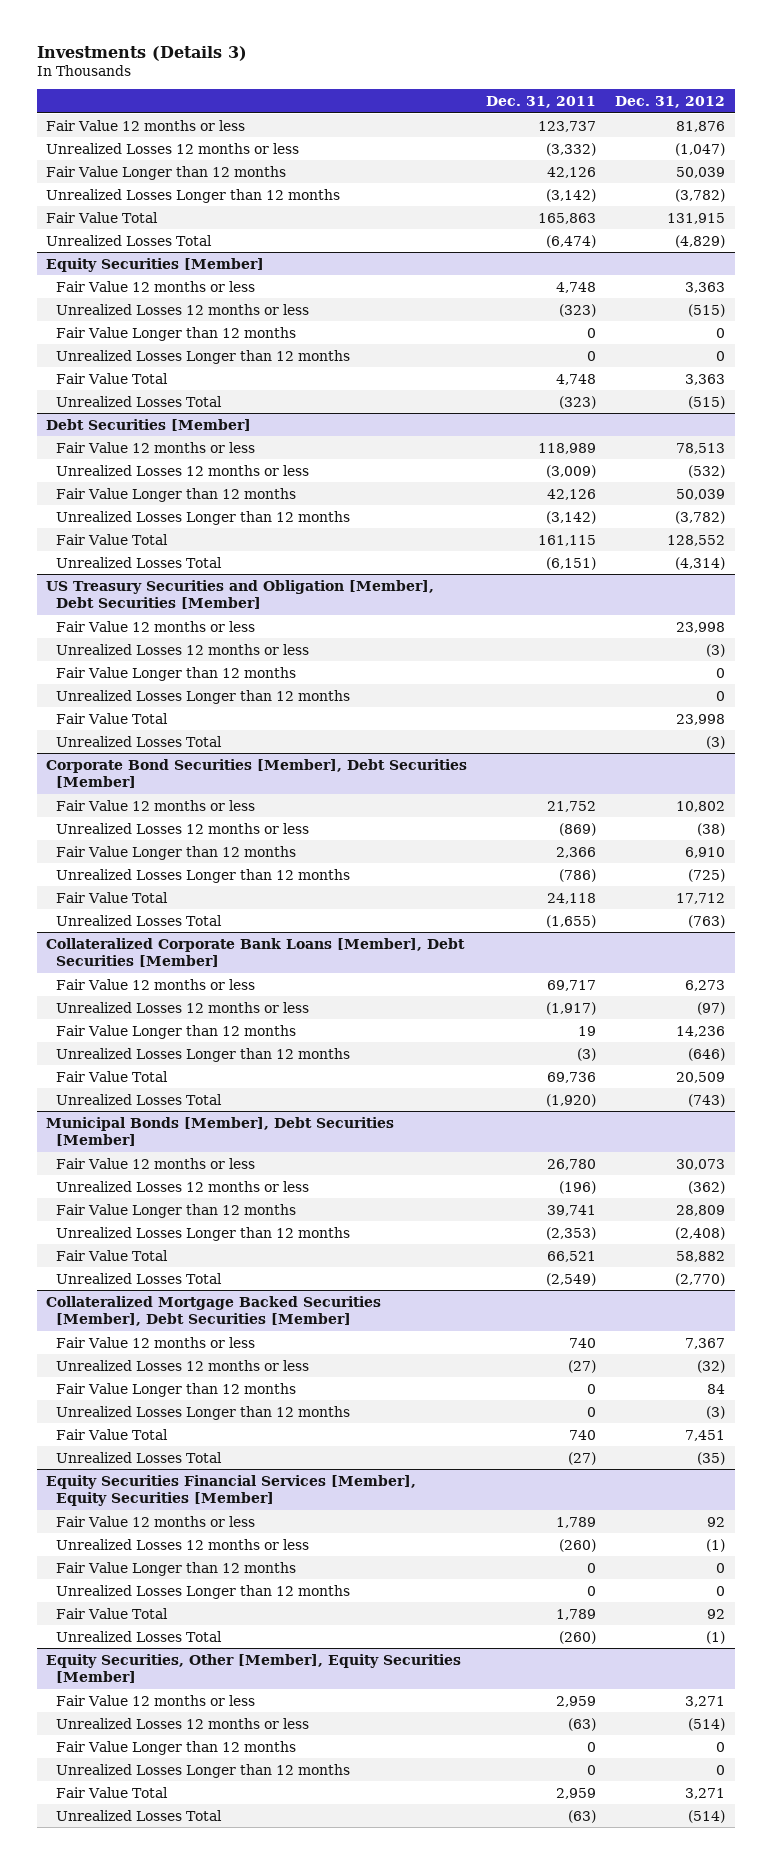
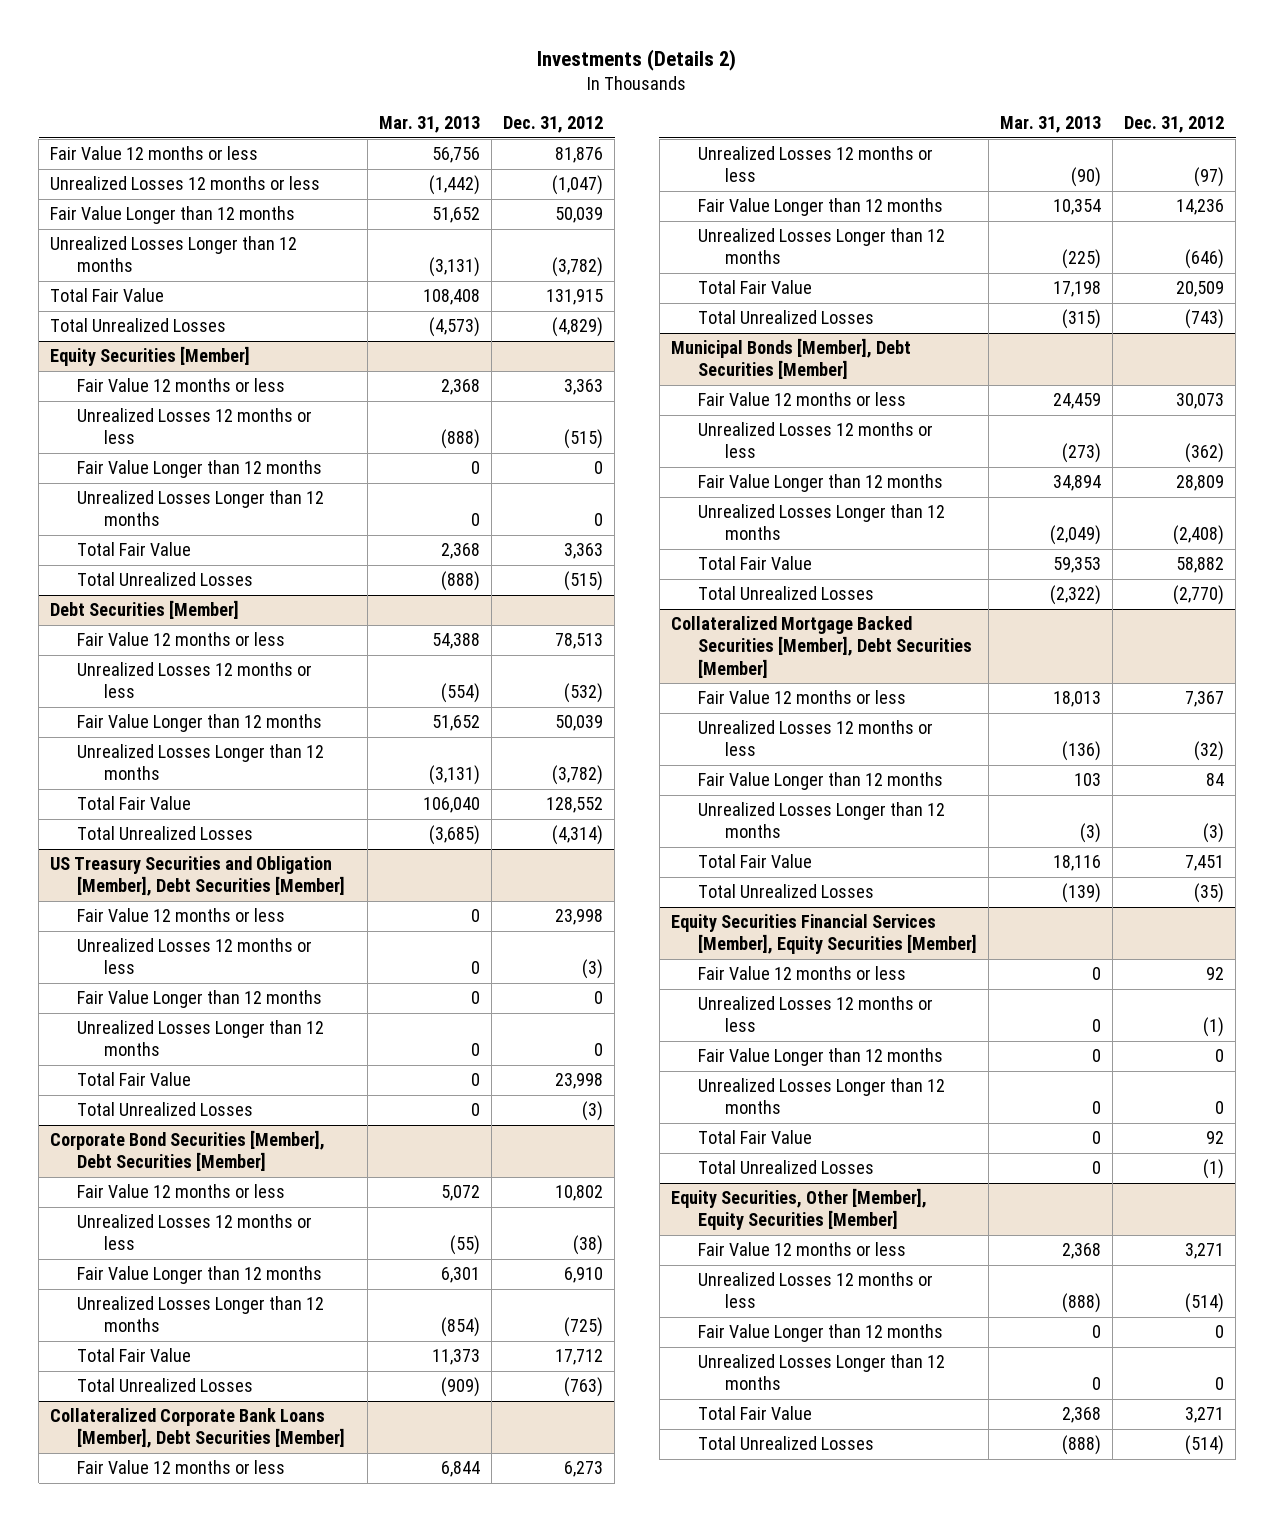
[36,45,247,61] Investments (Details 3) -> [537,49,737,72] Investments (Details 2)
[486,95,597,108] Dec. 31, 2011 -> none
none -> [379,116,481,134] Mar. 31, 2013
[46,211,159,223] Fair Value Total -> [50,288,165,303] Total Fair Value
[46,234,213,246] Unrealized Losses Total -> [50,318,227,333] Total Unrealized Losses
[56,372,169,384] Fair Value Total -> [77,542,192,557] Total Fair Value
[56,395,223,407] Unrealized Losses Total -> [77,572,254,587] Total Unrealized Losses
[56,533,169,545] Fair Value Total -> [77,796,192,811] Total Fair Value
[56,556,223,568] Unrealized Losses Total -> [77,826,254,841] Total Unrealized Losses
[56,712,169,724] Fair Value Total -> [77,1072,192,1087] Total Fair Value
[56,735,223,747] Unrealized Losses Total -> [77,1102,254,1117] Total Unrealized Losses
[56,891,169,903] Fair Value Total -> [77,1348,192,1363] Total Fair Value
[56,914,223,926] Unrealized Losses Total -> [77,1378,254,1393] Total Unrealized Losses
[56,1070,169,1082] Fair Value Total -> [698,280,813,295] Total Fair Value
[56,1093,223,1105] Unrealized Losses Total -> [698,310,875,325] Total Unrealized Losses
[56,1249,169,1261] Fair Value Total -> [698,556,813,571] Total Fair Value
[56,1272,223,1284] Unrealized Losses Total -> [698,586,875,601] Total Unrealized Losses
[56,1428,169,1440] Fair Value Total -> [698,854,813,869] Total Fair Value
[56,1451,223,1463] Unrealized Losses Total -> [698,884,875,899] Total Unrealized Losses
[56,1607,169,1619] Fair Value Total -> [698,1130,813,1145] Total Fair Value
[56,1630,223,1642] Unrealized Losses Total -> [698,1160,875,1175] Total Unrealized Losses
[56,1786,169,1798] Fair Value Total -> [698,1406,813,1421] Total Fair Value
[56,1809,223,1821] Unrealized Losses Total -> [698,1436,875,1451] Total Unrealized Losses

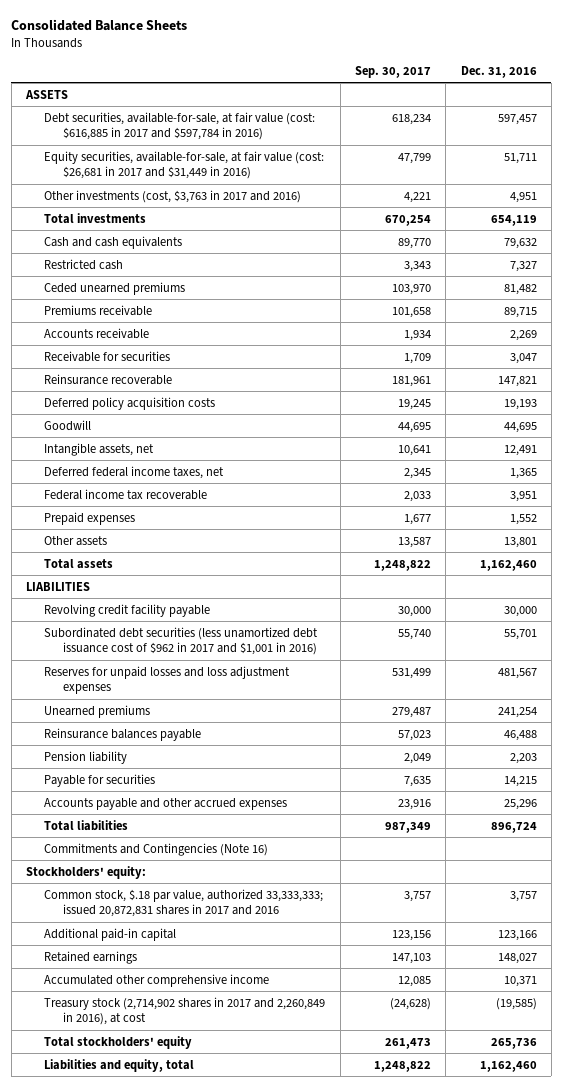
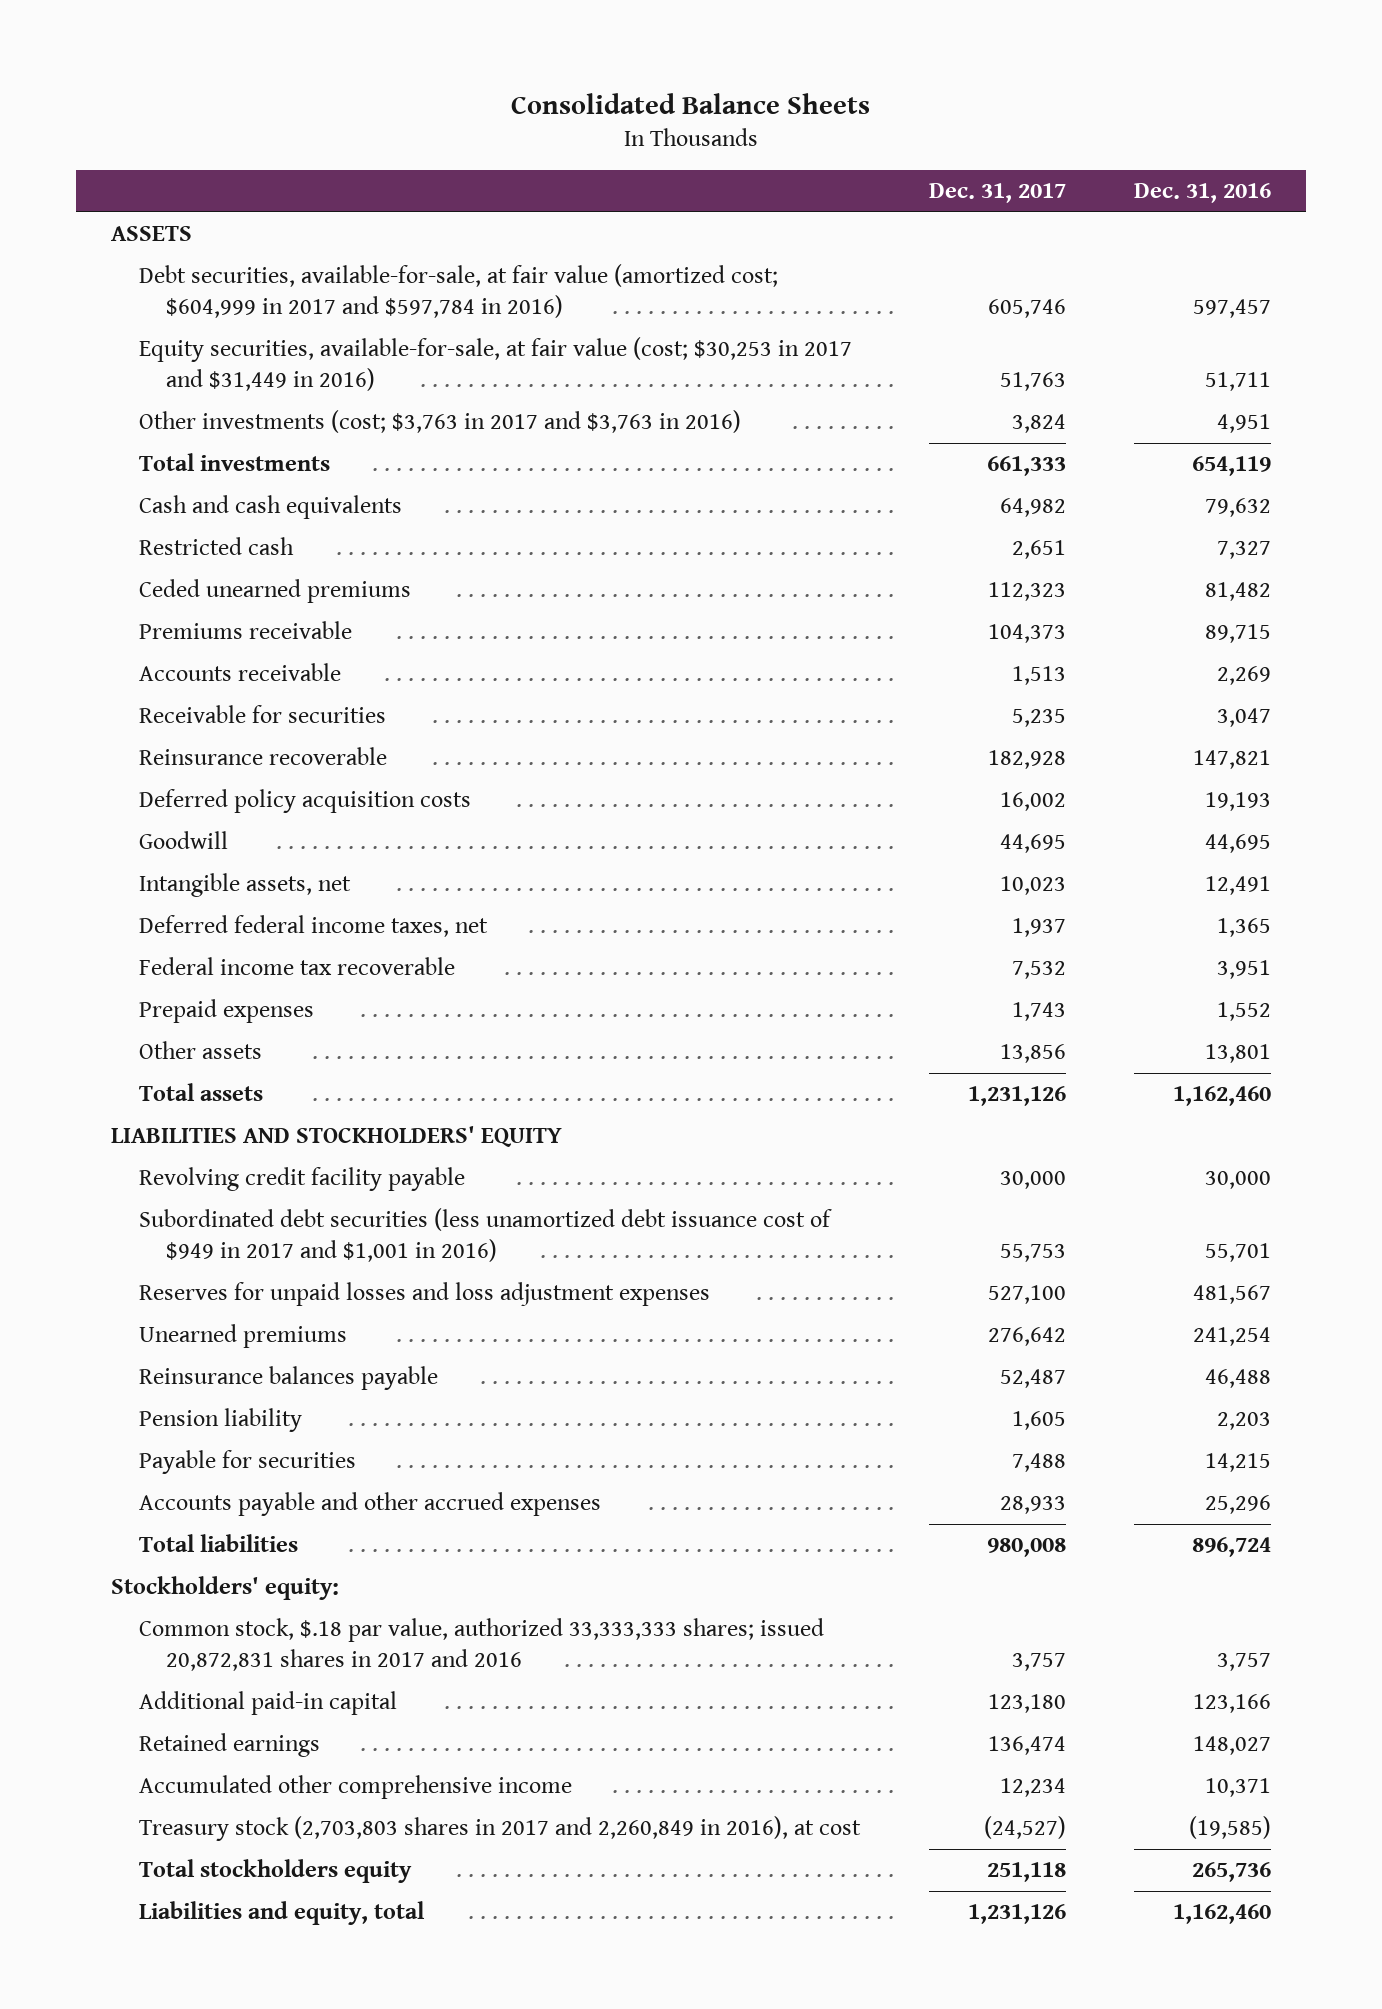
[355,65,432,78] Sep. 30, 2017 -> none
none -> [928,183,1066,204] Dec. 31, 2017
[44,111,316,141] Debt securities, available-for-sale, at fair value (cost: $616,885 in 2017 and $597,784 in 2016) -> [138,264,778,319] Debt securities, available-for-sale, at fair value (amortized cost; $604,999 in 2017 and $597,784 in 2016)
[44,150,325,180] Equity securities, available-for-sale, at fair value (cost: $26,681 in 2017 and $31,449 in 2016) -> [138,337,852,392] Equity securities, available-for-sale, at fair value (cost; $30,253 in 2017 and $31,449 in 2016)
[44,189,302,203] Other investments (cost, $3,763 in 2017 and 2016) -> [138,410,741,434] Other investments (cost; $3,763 in 2017 and $3,763 in 2016)
[25,581,90,591] LIABILITIES -> [110,1126,562,1148] LIABILITIES AND STOCKHOLDERS' EQUITY
[44,626,319,656] Subordinated debt securities (less unamortized debt issuance cost of $962 in 2017 and $1,001 in 2016) -> [138,1208,832,1263] Subordinated debt securities (less unamortized debt issuance cost of $949 in 2017 and $1,001 in 2016)
[44,842,269,856] Commitments and Contingencies (Note 16) -> none
[44,888,324,918] Common stock, $.18 par value, authorized 33,333,333; issued 20,872,831 shares in 2017 and 2016 -> [138,1618,824,1672] Common stock, $.18 par value, authorized 33,333,333 shares; issued 20,872,831 shares in 2017 and 2016
[44,996,326,1026] Treasury stock (2,714,902 shares in 2017 and 2,260,849 in 2016), at cost -> [138,1816,861,1842] Treasury stock (2,703,803 shares in 2017 and 2,260,849 in 2016), at cost
[44,1035,193,1049] Total stockholders' equity -> [138,1859,412,1884] Total stockholders equity

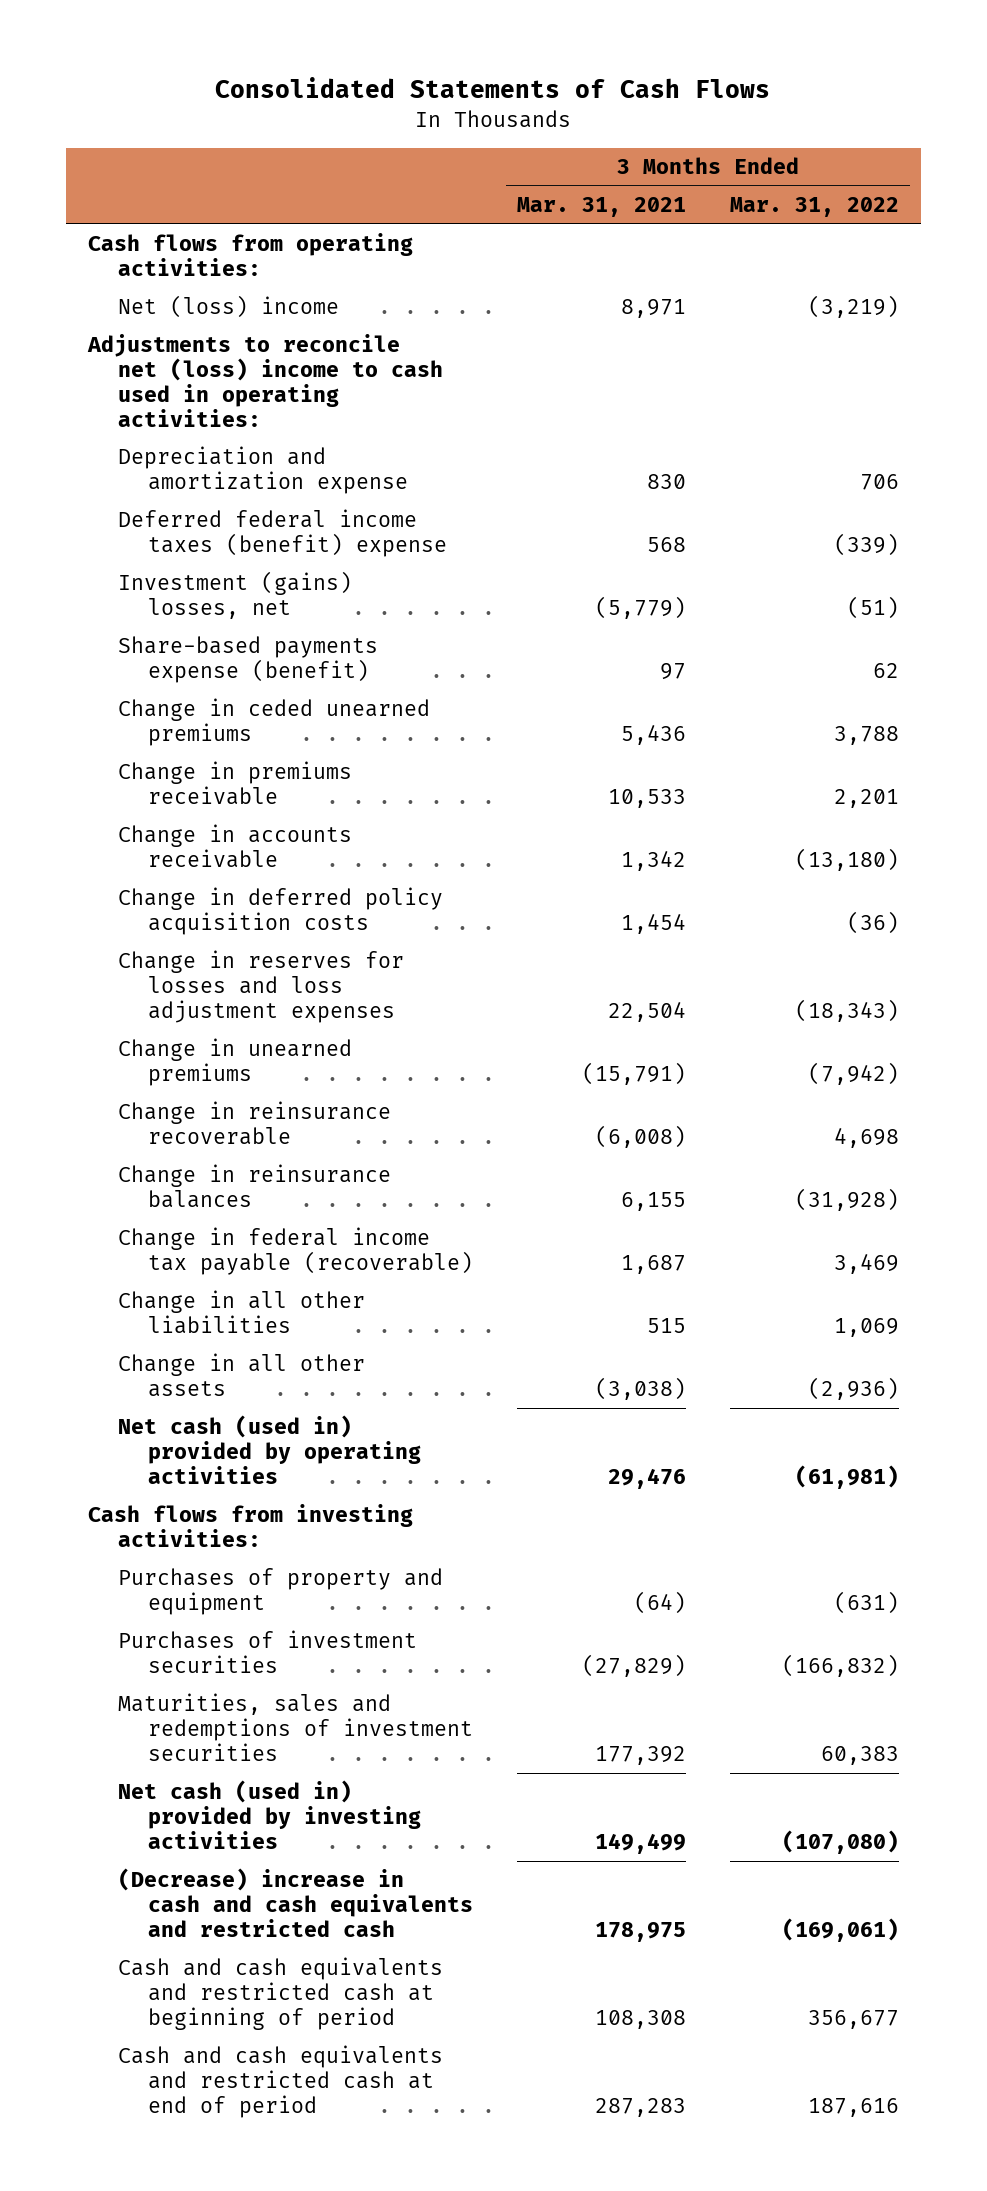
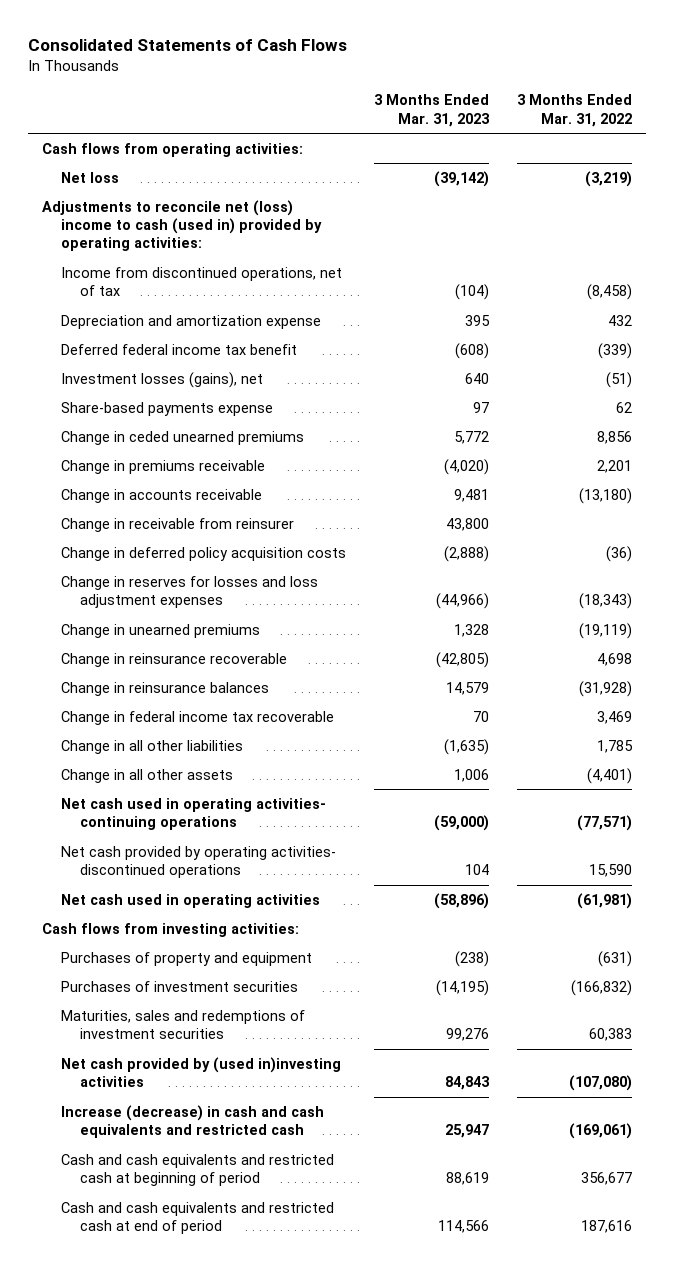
[516,197,686,218] Mar. 31, 2021 -> none
none -> [374,94,491,127] 3 Months Ended Mar. 31, 2023
[117,295,339,319] Net (loss) income -> [61,171,120,183] Net loss
[86,334,443,427] Adjustments to reconcile net (loss) income to cash used in operating activities: -> [42,199,323,252] Adjustments to reconcile net (loss) income to cash (used in) provided by operating activities:
none -> [61,266,343,297] Income from discontinued operations, net of tax
[859,474,899,491] 706 -> [608,314,633,326] 432
[117,509,447,558] Deferred federal income taxes (benefit) expense -> [61,343,298,355] Deferred federal income tax benefit
[117,571,352,620] Investment (gains) losses, net -> [61,371,264,388] Investment losses (gains), net
[117,636,378,684] Share-based payments expense (benefit) -> [61,401,274,416] Share-based payments expense
[833,726,899,746] 3,788 -> [597,430,633,444] 8,856
none -> [61,517,295,532] Change in receivable from reinsurer
[807,1062,899,1086] (7,942) -> [579,622,633,639] (19,119)
[117,1227,473,1276] Change in federal income tax payable (recoverable) -> [61,710,335,725] Change in federal income tax recoverable
[833,1318,899,1338] 1,069 -> [597,739,634,753] 1,785
[807,1377,899,1401] (2,936) -> [587,767,633,784] (4,401)
none -> [61,797,327,831] Net cash used in operating activities- continuing operations
none -> [61,845,337,879] Net cash provided by operating activities- discontinued operations
[117,1415,421,1484] Net cash (used in) provided by operating activities -> [61,893,321,908] Net cash used in operating activities
[117,1780,421,1849] Net cash (used in) provided by investing activities -> [61,1056,342,1088] Net cash provided by (used in)investing activities
[117,1868,473,1937] (Decrease) increase in cash and cash equivalents and restricted cash -> [61,1104,325,1139] Increase (decrease) in cash and cash equivalents and restricted cash

